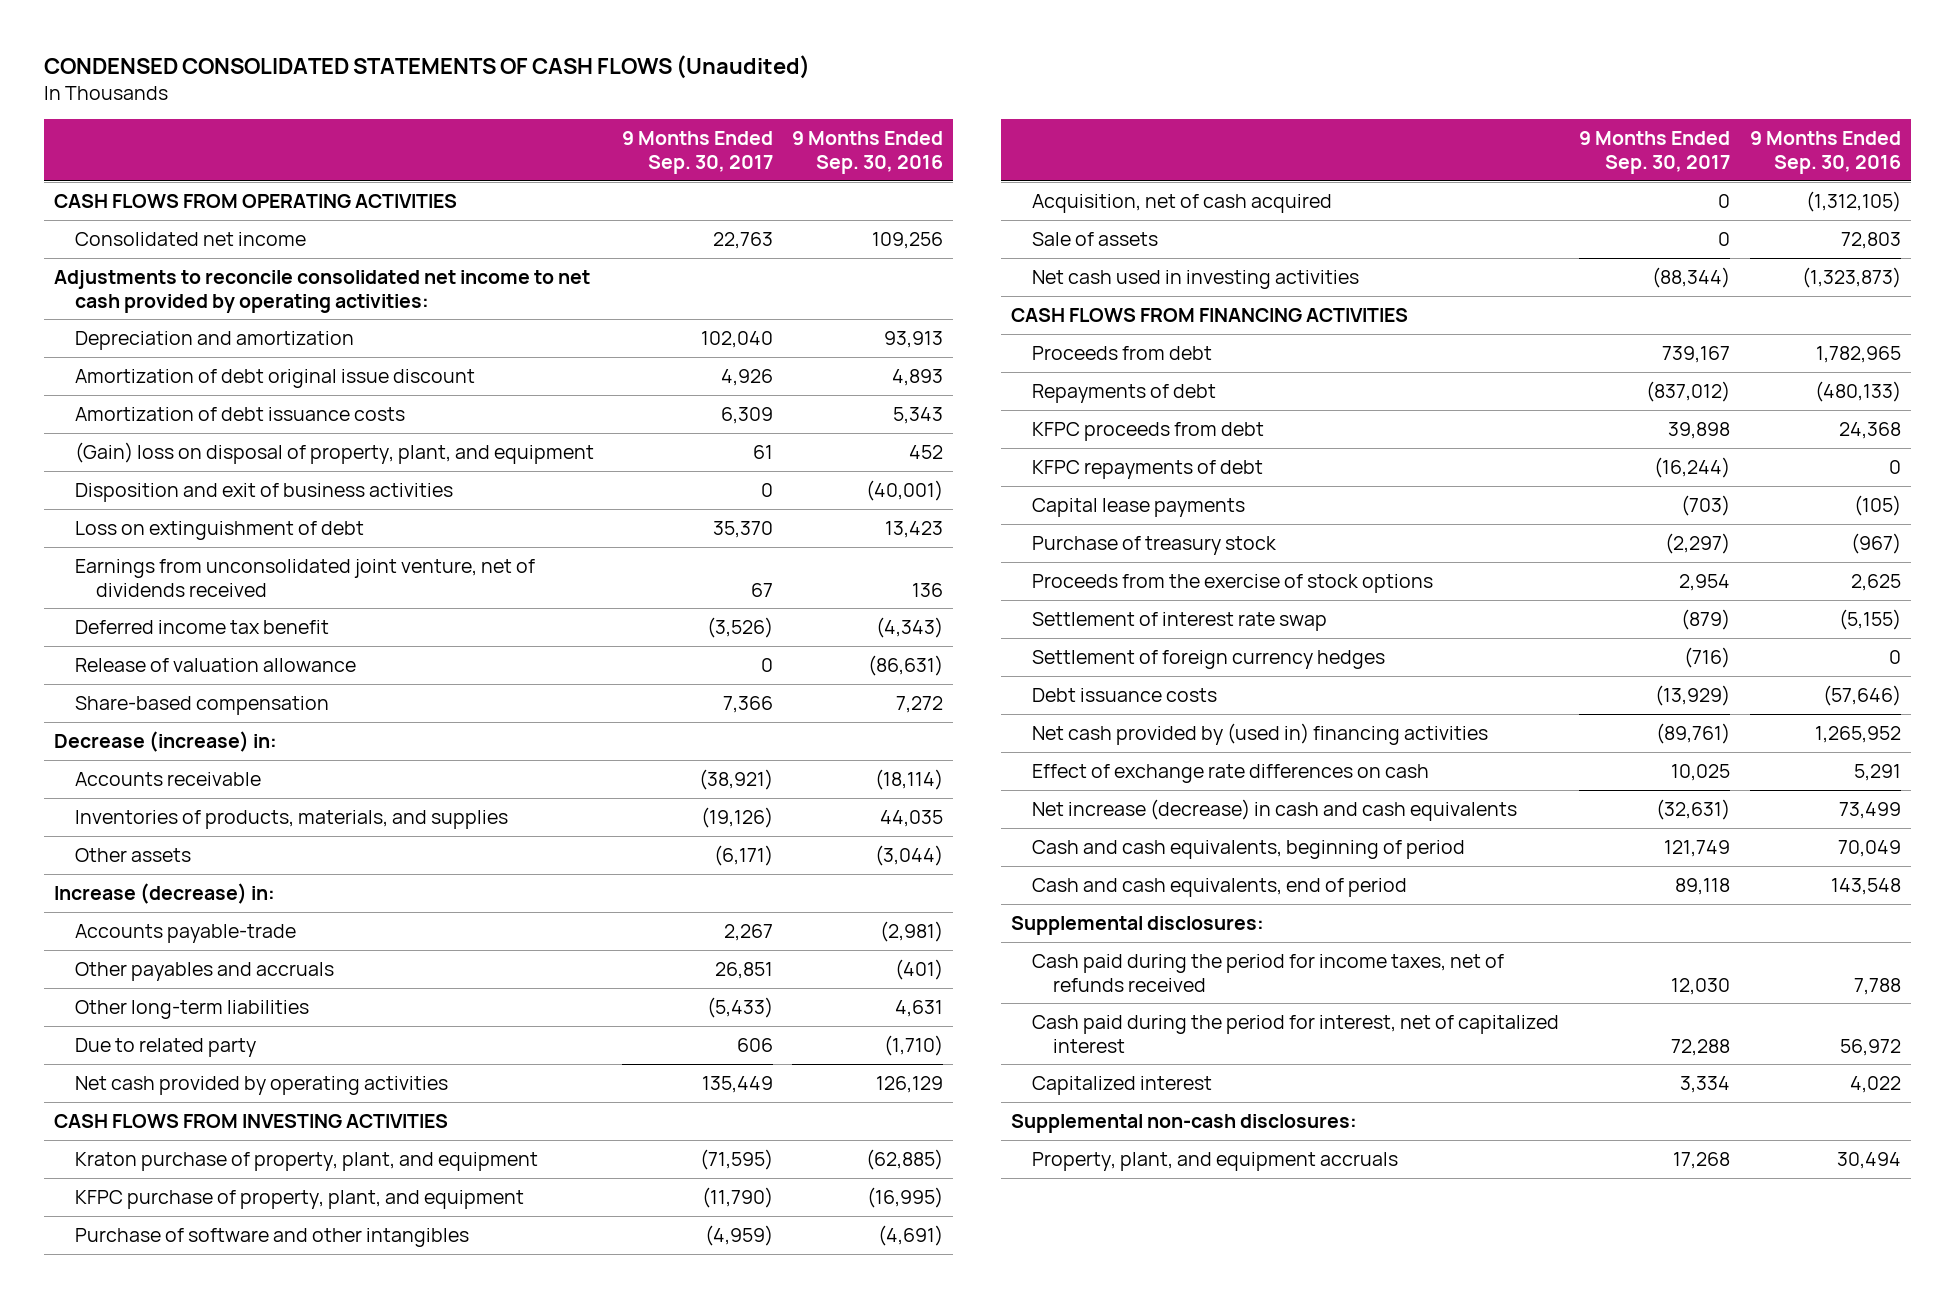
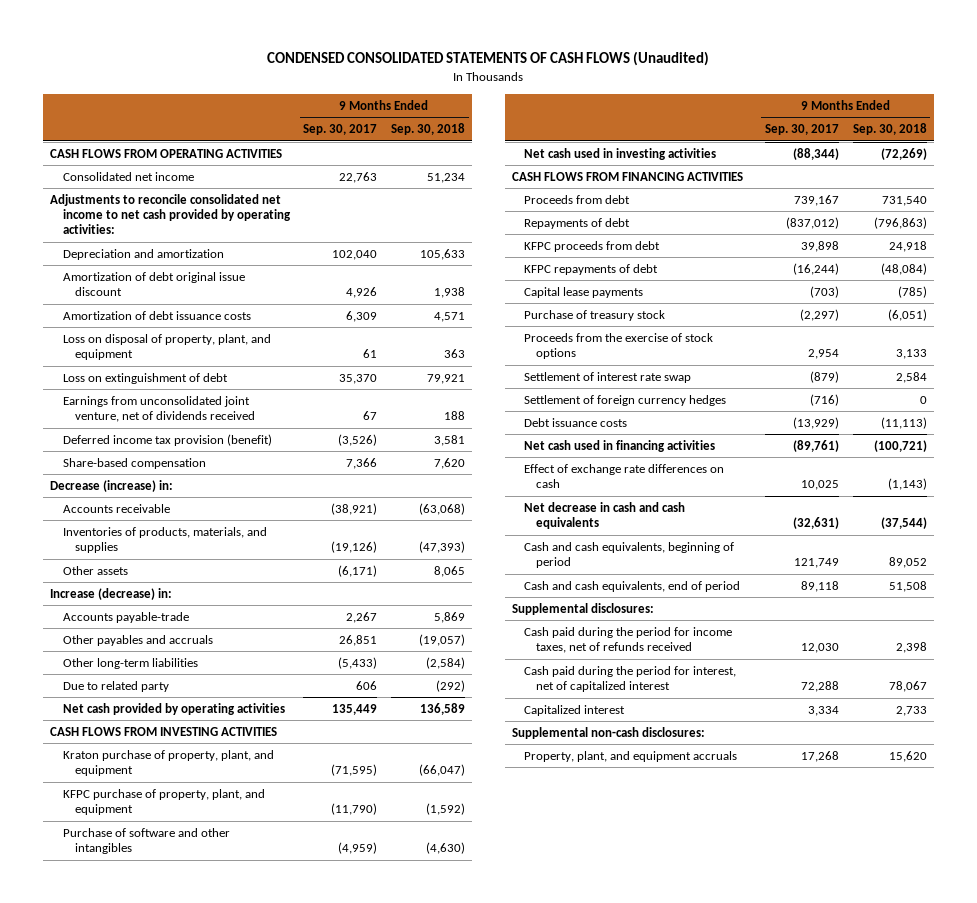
[792,130,944,174] 9 Months Ended Sep. 30, 2016 -> none
none -> [391,123,466,136] Sep. 30, 2018
[74,482,453,502] Disposition and exit of business activities -> none
[74,441,594,464] (Gain) loss on disposal of property, plant, and equipment -> [62,333,271,361] Loss on disposal of property, plant, and equipment
[74,657,356,672] Release of valuation allowance -> none
[74,619,329,634] Deferred income tax benefit -> [62,433,272,446] Deferred income tax provision (benefit)
[1032,193,1333,213] Acquisition, net of cash acquired -> none
[1032,231,1159,246] Sale of assets -> none
[1032,722,1489,745] Net cash provided by (used in) financing activities -> [523,439,715,452] Net cash used in financing activities
[1032,798,1518,821] Net increase (decrease) in cash and cash equivalents -> [523,501,685,530] Net decrease in cash and cash equivalents

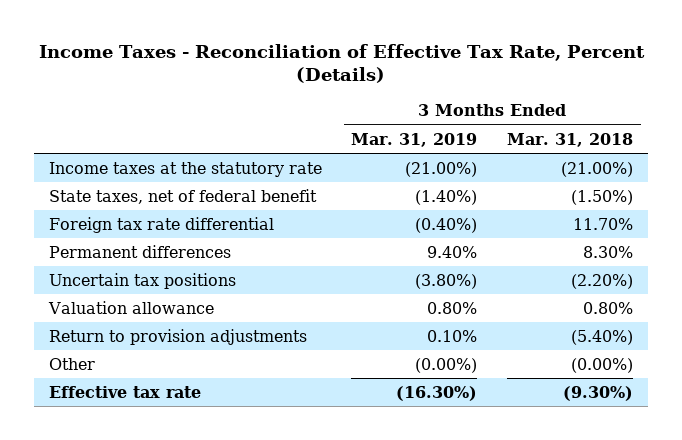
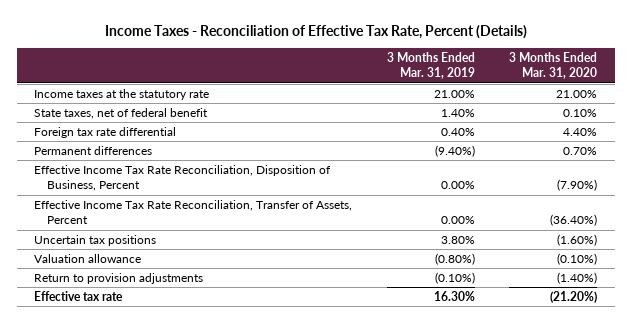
[507,132,634,147] Mar. 31, 2018 -> none
none -> [509,51,598,80] 3 Months Ended Mar. 31, 2020
[48,357,95,370] Other -> none
[405,161,478,177] (21.00%) -> [433,90,475,99] 21.00%
[415,189,478,205] (1.40%) -> [440,109,475,118] 1.40%
[415,217,478,233] (0.40%) -> [440,128,475,137] 0.40%
[427,245,478,258] 9.40% -> [434,145,475,158] (9.40%)
none -> [34,165,332,192] Effective Income Tax Rate Reconciliation, Disposition of Business, Percent
none -> [34,200,353,225] Effective Income Tax Rate Reconciliation, Transfer of Assets, Percent
[415,273,478,289] (3.80%) -> [440,236,475,245] 3.80%
[427,301,478,314] 0.80% -> [434,253,475,266] (0.80%)
[427,329,478,342] 0.10% -> [434,272,475,285] (0.10%)
[396,385,478,401] (16.30%) -> [433,291,475,302] 16.30%

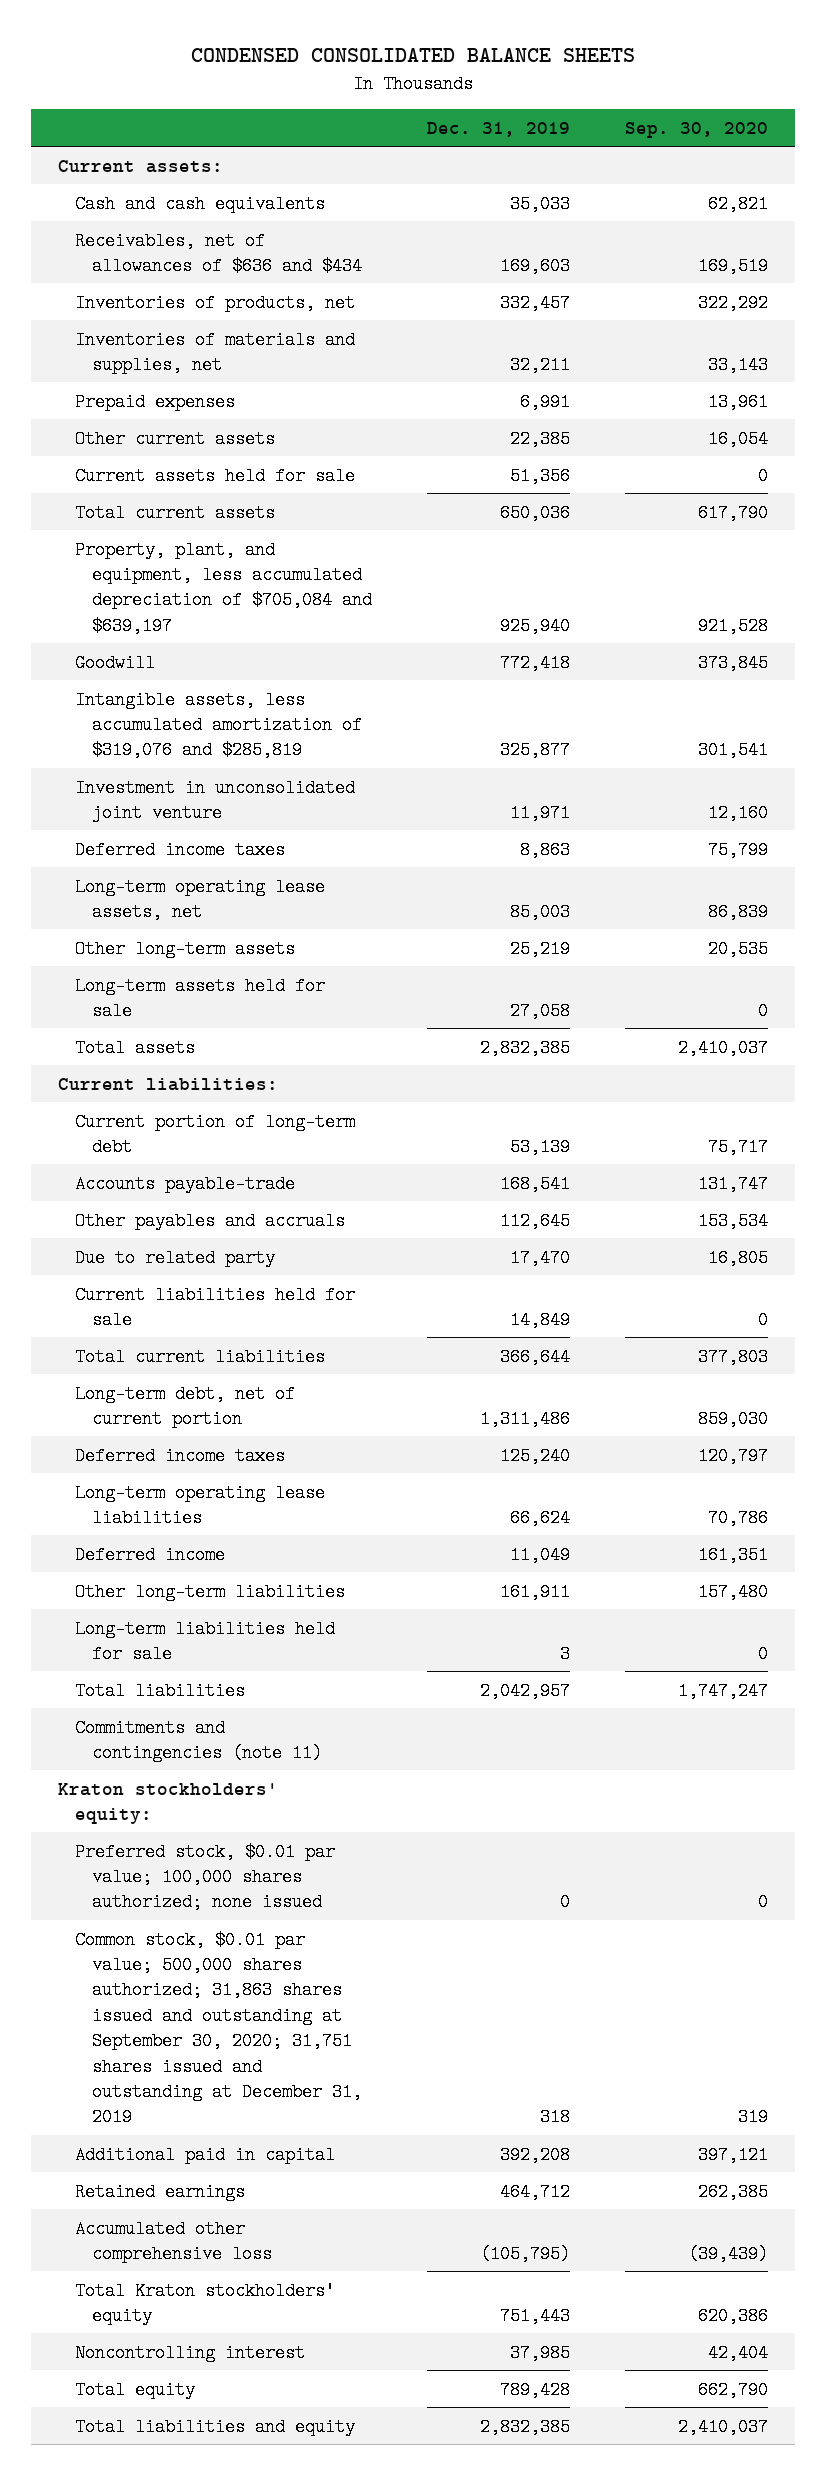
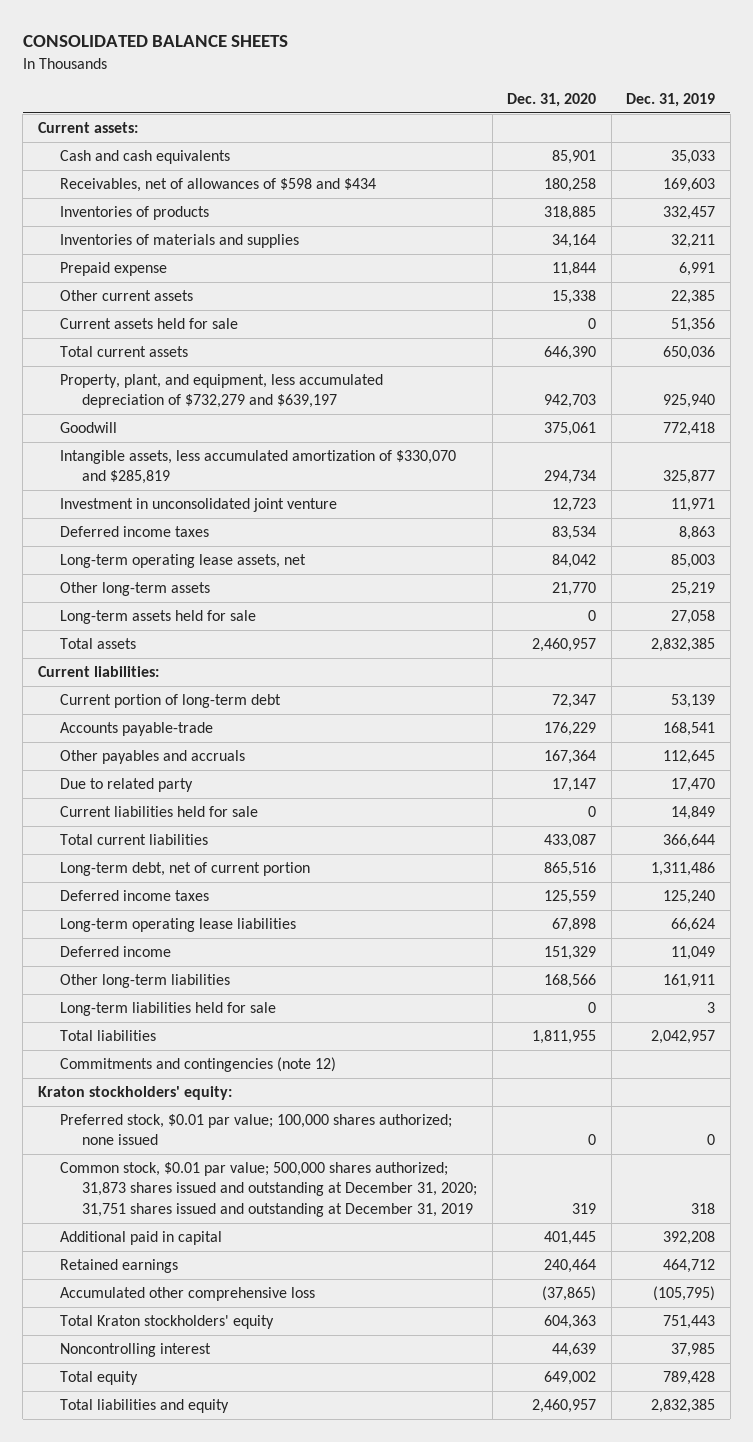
[190,47,635,62] CONDENSED CONSOLIDATED BALANCE SHEETS -> [22,35,288,48] CONSOLIDATED BALANCE SHEETS
[624,121,768,138] Sep. 30, 2020 -> none
none -> [507,93,597,108] Dec. 31, 2020
[74,231,362,275] Receivables, net of allowances of $636 and $434 -> [59,178,376,193] Receivables, net of allowances of $598 and $434
[74,293,355,312] Inventories of products, net -> [59,206,209,221] Inventories of products
[74,330,355,374] Inventories of materials and supplies, net -> [59,234,299,249] Inventories of materials and supplies
[74,392,235,411] Prepaid expenses -> [59,262,167,277] Prepaid expense
[74,540,372,635] Property, plant, and equipment, less accumulated depreciation of $705,084 and $639,197 -> [59,374,383,409] Property, plant, and equipment, less accumulated depreciation of $732,279 and $639,197
[74,690,362,760] Intangible assets, less accumulated amortization of $319,076 and $285,819 -> [59,450,456,485] Intangible assets, less accumulated amortization of $330,070 and $285,819
[74,1718,322,1762] Commitments and contingencies (note 11) -> [59,1057,336,1073] Commitments and contingencies (note 12)
[74,1930,362,2127] Common stock, $0.01 par value; 500,000 shares authorized; 31,863 shares issued and outstanding at September 30, 2020; 31,751 shares issued and outstanding at December 31, 2019 -> [59,1162,478,1217] Common stock, $0.01 par value; 500,000 shares authorized; 31,873 shares issued and outstanding at December 31, 2020; 31,751 shares issued and outstanding at December 31, 2019

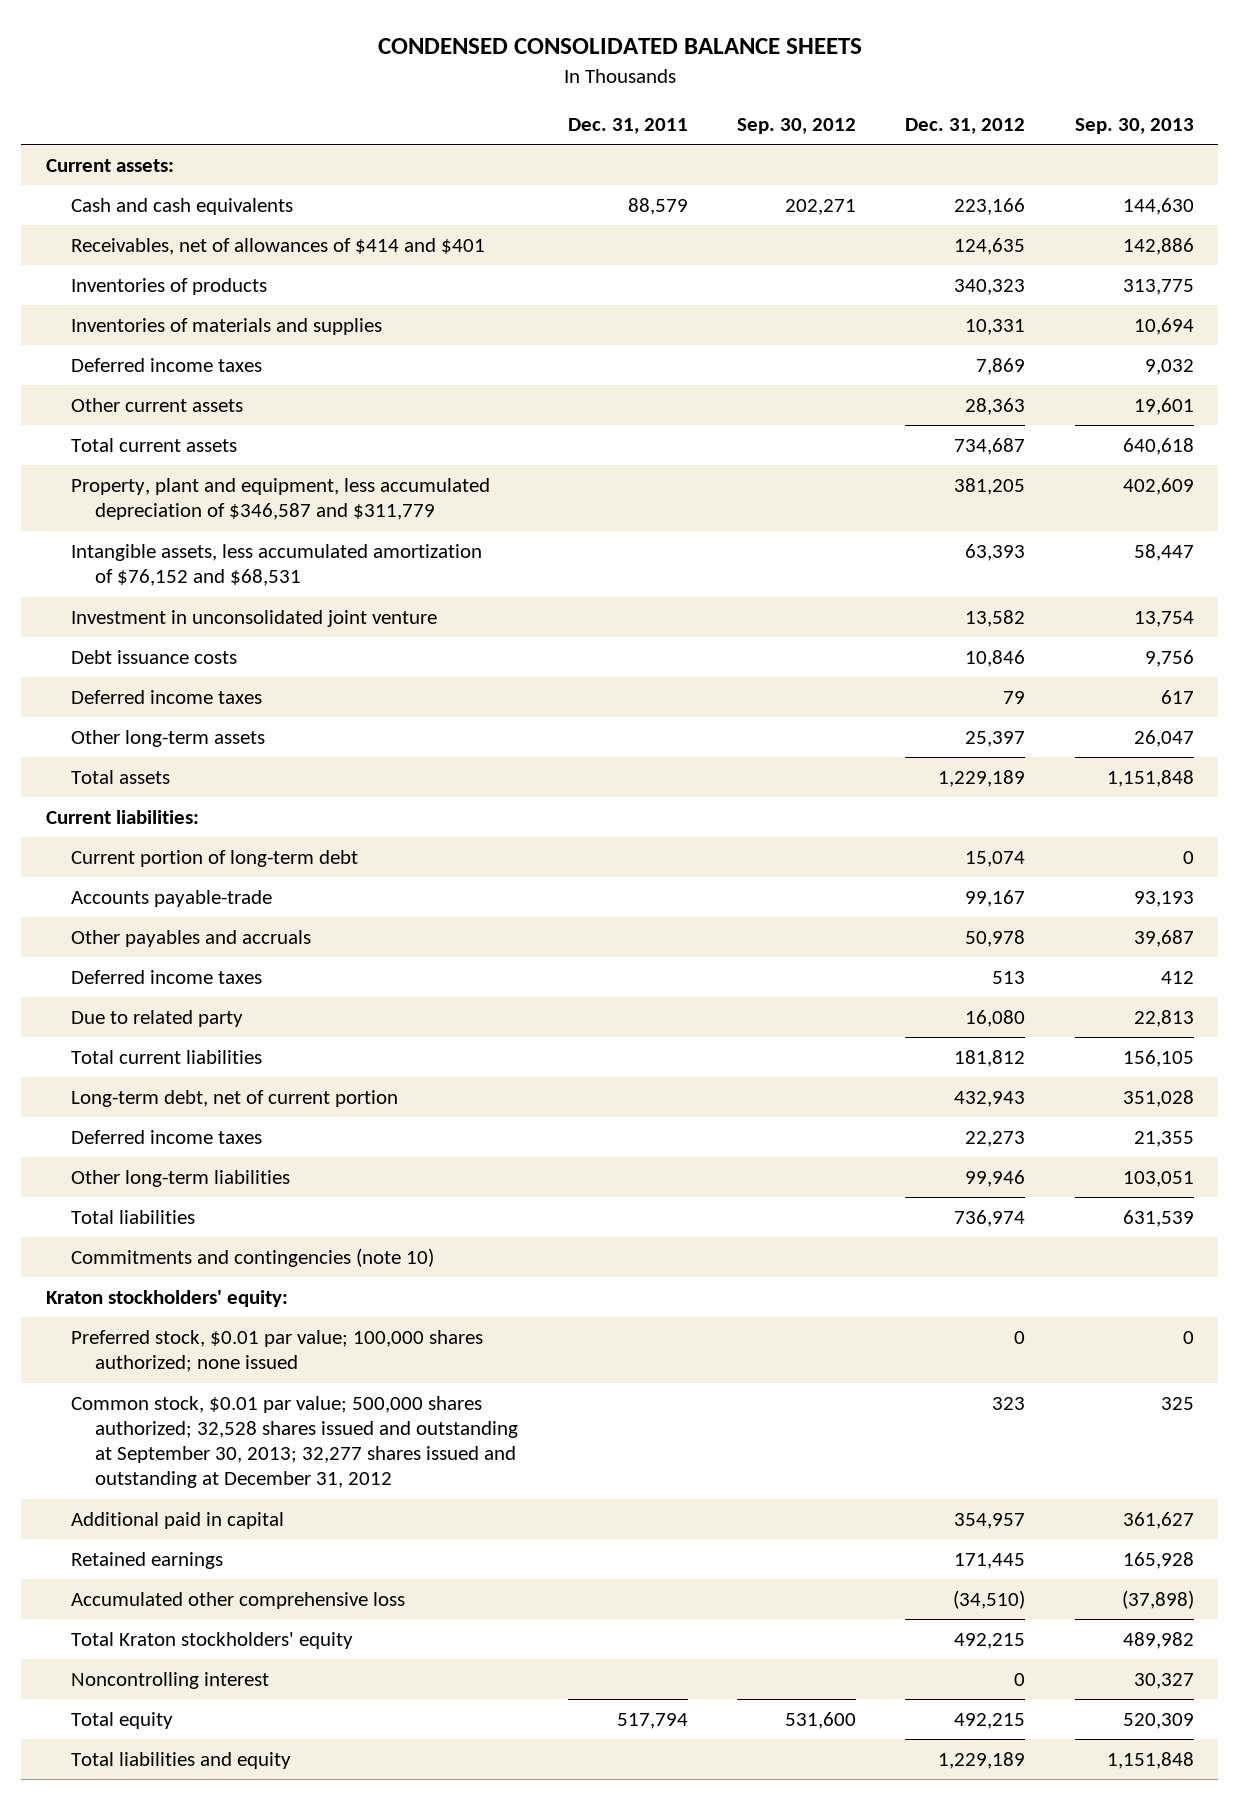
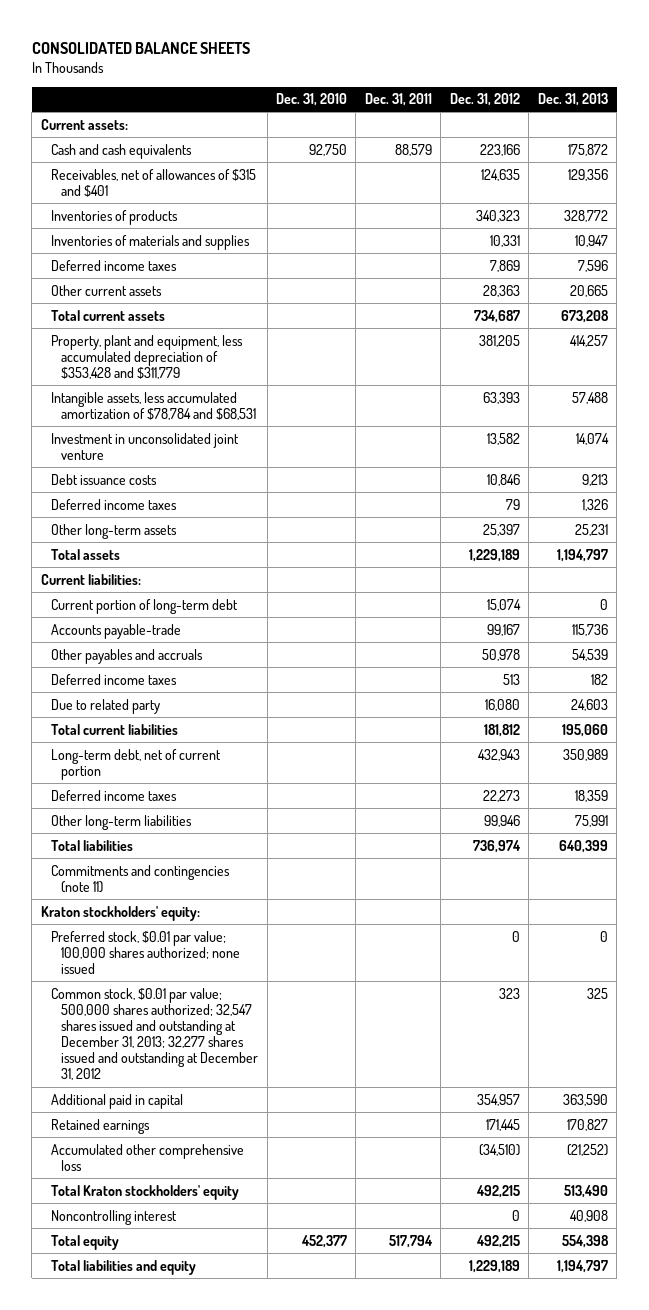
[377,38,862,55] CONDENSED CONSOLIDATED BALANCE SHEETS -> [31,41,250,54] CONSOLIDATED BALANCE SHEETS
[736,117,856,134] Sep. 30, 2012 -> none
[1074,117,1194,134] Sep. 30, 2013 -> none
none -> [275,93,347,107] Dec. 31, 2010
none -> [537,93,608,107] Dec. 31, 2013
[70,238,485,256] Receivables, net of allowances of $414 and $401 -> [50,168,256,197] Receivables, net of allowances of $315 and $401
[70,478,490,521] Property, plant and equipment, less accumulated depreciation of $346,587 and $311,779 -> [50,334,243,379] Property, plant and equipment, less accumulated depreciation of $353,428 and $311,779
[70,544,482,587] Intangible assets, less accumulated amortization of $76,152 and $68,531 -> [50,391,257,420] Intangible assets, less accumulated amortization of $78,784 and $68,531
[70,1248,434,1268] Commitments and contingencies (note 10) -> [50,864,230,893] Commitments and contingencies (note 11)
[70,1396,519,1489] Common stock, $0.01 par value; 500,000 shares authorized; 32,528 shares issued and outstanding at September 30, 2013; 32,277 shares issued and outstanding at December 31, 2012 -> [50,987,259,1081] Common stock, $0.01 par value; 500,000 shares authorized; 32,547 shares issued and outstanding at December 31, 2013; 32,277 shares issued and outstanding at December 31, 2012

